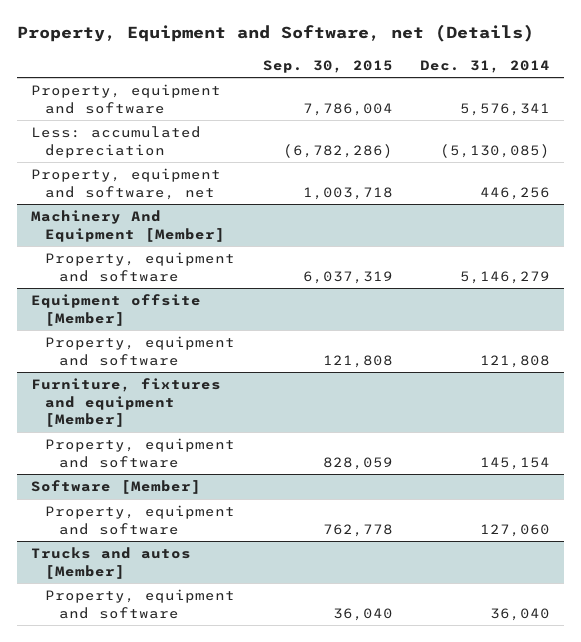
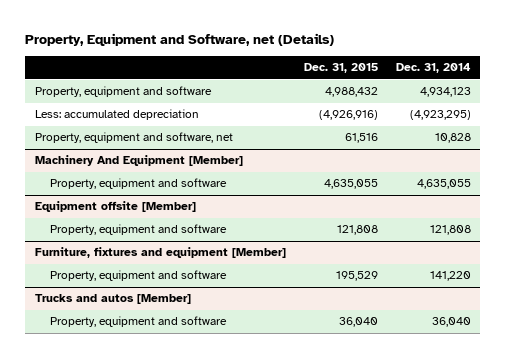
[262,59,393,73] Sep. 30, 2015 -> none
none -> [303,63,378,74] Dec. 31, 2015
[460,102,551,116] 5,576,341 -> [419,87,471,98] 4,934,123
[440,143,551,158] (5,130,085) -> [409,110,471,121] (4,923,295)
[480,186,551,200] 446,256 -> [434,133,471,144] 10,828
[460,270,551,284] 5,146,279 -> [416,179,471,190] 4,635,055
[30,480,201,495] Software [Member] -> none
[44,505,235,535] Property, equipment and software -> none
[480,456,551,470] 145,154 -> [429,271,471,282] 141,220

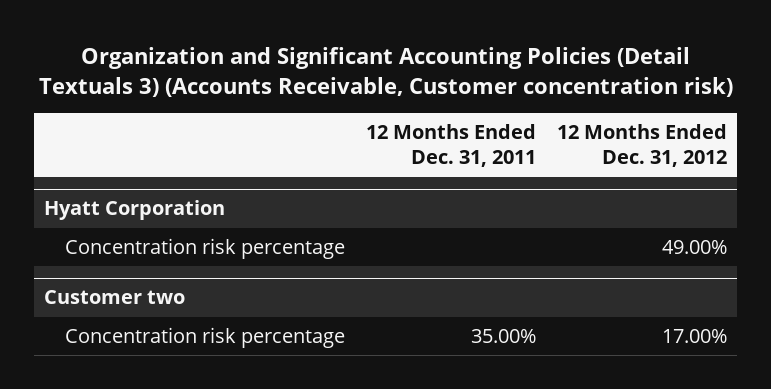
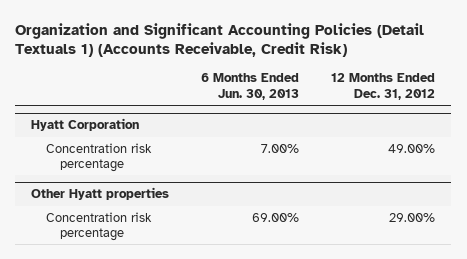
[38,47,733,98] Organization and Significant Accounting Policies (Detail Textuals 3) (Accounts Receivable, Customer concentration risk) -> [15,22,425,58] Organization and Significant Accounting Policies (Detail Textuals 1) (Accounts Receivable, Credit Risk)
[365,124,536,167] 12 Months Ended Dec. 31, 2011 -> none
none -> [201,73,300,100] 6 Months Ended Jun. 30, 2013
[44,290,186,305] Customer two -> none
none -> [31,187,170,201] Other Hyatt properties
[661,328,727,343] 17.00% -> [389,212,436,222] 29.00%

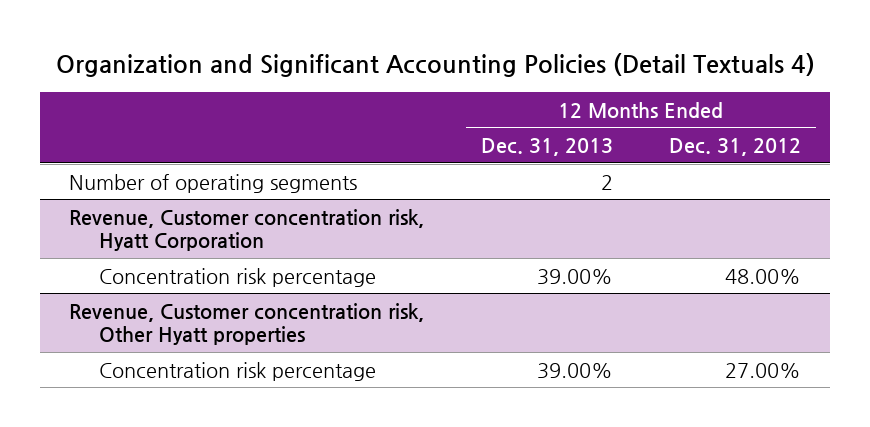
[15,22,425,58] Organization and Significant Accounting Policies (Detail Textuals 1) (Accounts Receivable, Credit Risk) -> [56,52,816,77] Organization and Significant Accounting Policies (Detail Textuals 4)
[201,73,300,100] 6 Months Ended Jun. 30, 2013 -> none
none -> [480,138,613,157] Dec. 31, 2013
[31,118,140,132] Hyatt Corporation -> none
[31,187,170,201] Other Hyatt properties -> none
none -> [68,173,357,193] Number of operating segments
none -> [68,208,424,252] Revenue, Customer concentration risk, Hyatt Corporation
[388,143,436,153] 49.00% -> [725,268,802,284] 48.00%
none -> [68,302,424,346] Revenue, Customer concentration risk, Other Hyatt properties
[389,212,436,222] 29.00% -> [725,362,802,378] 27.00%

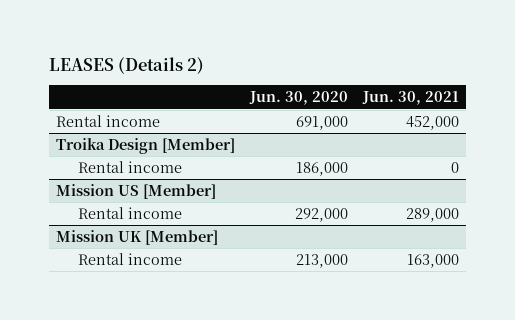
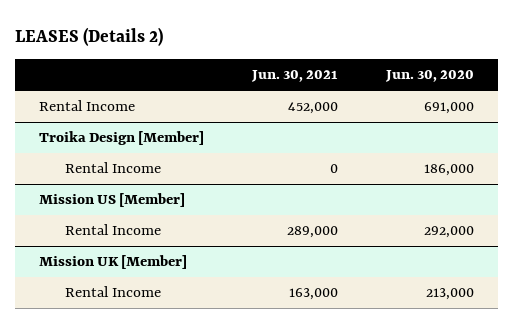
[55,114,160,127] Rental income -> [39,100,136,112] Rental Income
[77,160,182,173] Rental income -> [64,162,161,174] Rental Income
[77,206,182,219] Rental income -> [64,224,161,236] Rental Income
[77,252,182,265] Rental income -> [64,286,161,298] Rental Income

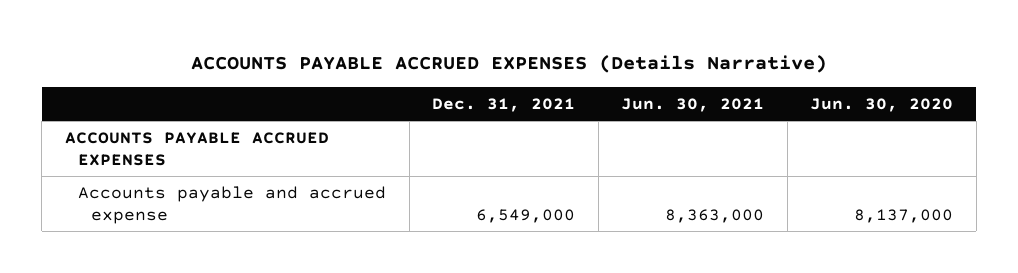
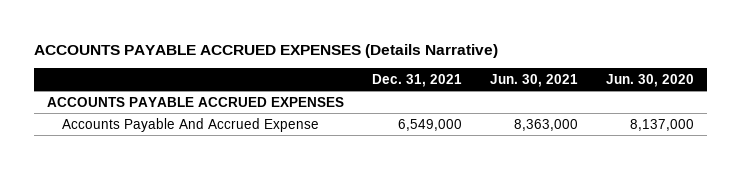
[78,185,387,224] Accounts payable and accrued expense -> [62,117,320,132] Accounts Payable And Accrued Expense

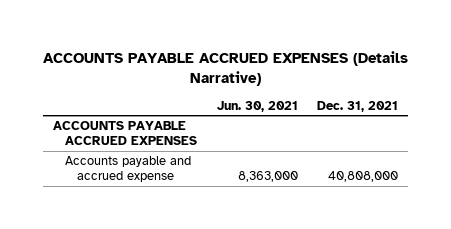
[605,73,694,87] Jun. 30, 2020 -> none
[62,117,320,132] Accounts Payable And Accrued Expense -> [64,156,191,183] Accounts payable and accrued expense
[398,118,463,131] 6,549,000 -> [328,171,399,183] 40,808,000

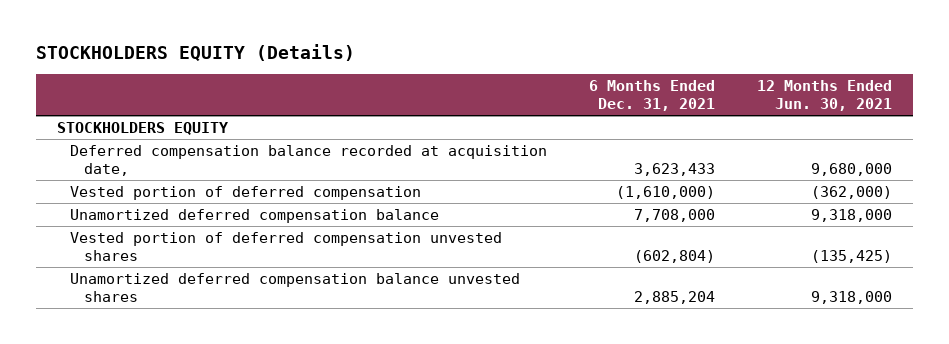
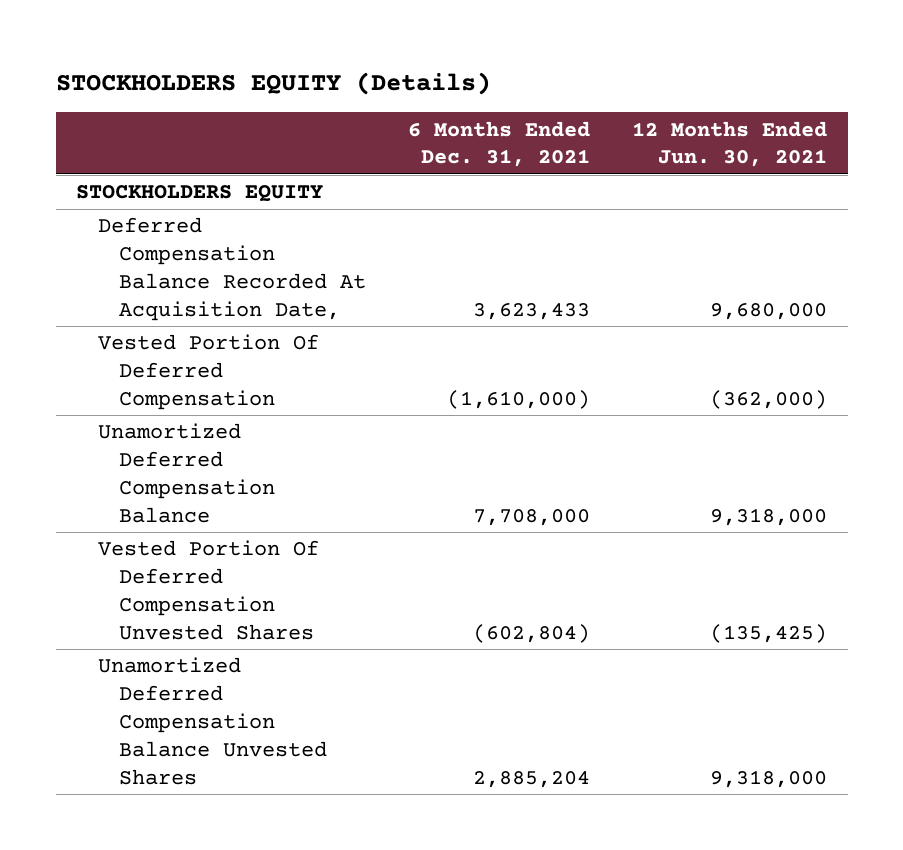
[70,144,548,177] Deferred compensation balance recorded at acquisition date, -> [97,217,367,321] Deferred Compensation Balance Recorded At Acquisition Date,
[70,185,422,200] Vested portion of deferred compensation -> [97,334,319,411] Vested Portion Of Deferred Compensation
[70,208,440,223] Unamortized deferred compensation balance -> [97,423,276,523] Unamortized Deferred Compensation Balance
[70,231,503,262] Vested portion of deferred compensation unvested shares -> [97,540,319,640] Vested Portion Of Deferred Compensation Unvested Shares
[70,272,521,303] Unamortized deferred compensation balance unvested shares -> [97,657,328,785] Unamortized Deferred Compensation Balance Unvested Shares

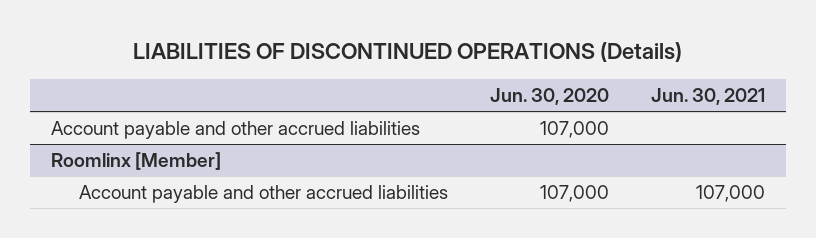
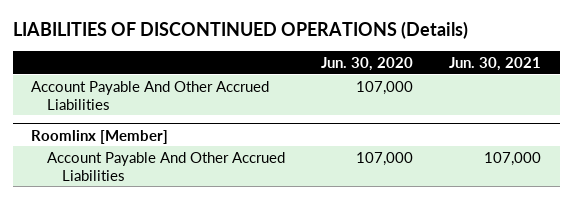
[50,121,420,140] Account payable and other accrued liabilities -> [31,80,270,110] Account Payable And Other Accrued Liabilities
[79,185,449,204] Account payable and other accrued liabilities -> [46,151,285,181] Account Payable And Other Accrued Liabilities

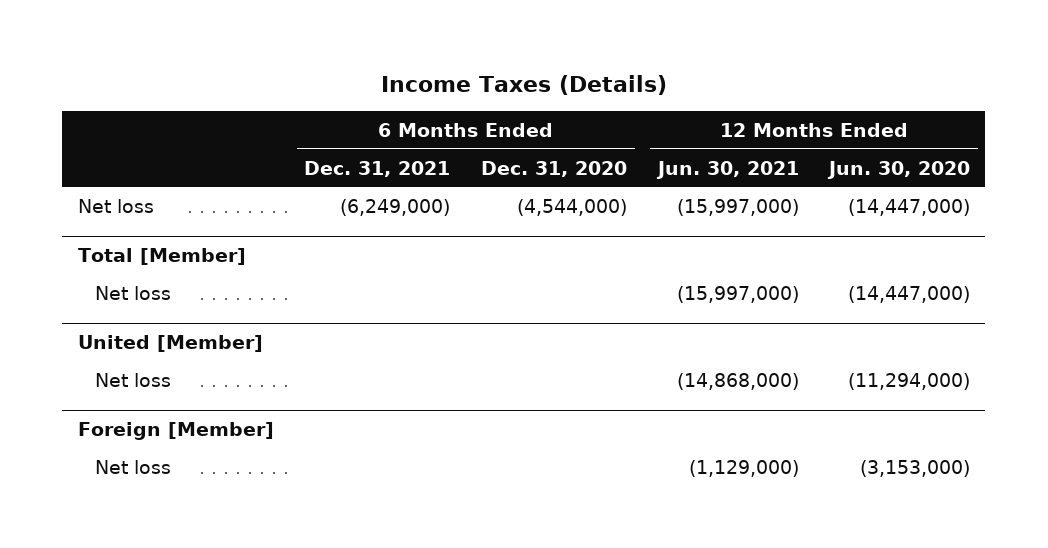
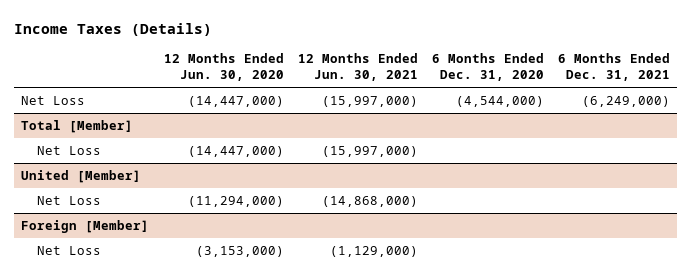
[77,198,154,213] Net loss -> [21,96,86,106] Net Loss
[95,285,172,300] Net loss -> [36,146,101,156] Net Loss
[95,372,172,387] Net loss -> [36,196,101,206] Net Loss
[95,459,172,474] Net loss -> [36,246,101,256] Net Loss

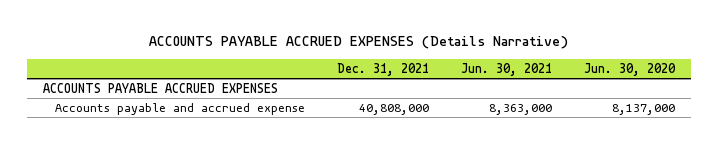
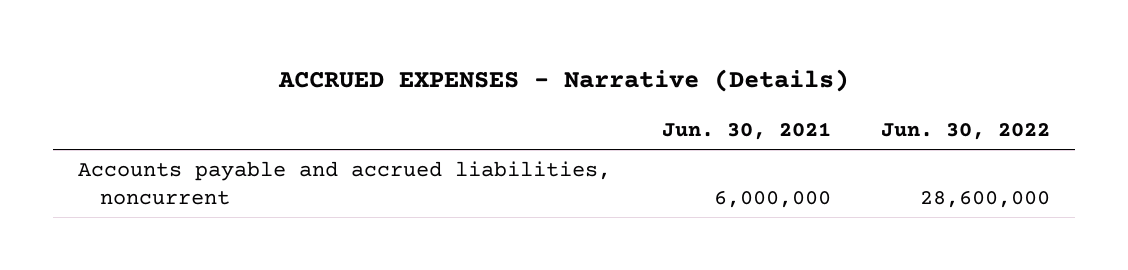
[149,36,569,50] ACCOUNTS PAYABLE ACCRUED EXPENSES (Details Narrative) -> [278,69,850,93] ACCRUED EXPENSES - Narrative (Details)
[337,62,430,76] Dec. 31, 2021 -> none
[584,62,677,76] Jun. 30, 2020 -> none
none -> [881,122,1051,140] Jun. 30, 2022
[43,82,279,93] ACCOUNTS PAYABLE ACCRUED EXPENSES -> none
[55,102,306,115] Accounts payable and accrued expense -> [78,161,612,205] Accounts payable and accrued liabilities, noncurrent
[489,103,553,115] 8,363,000 -> [713,190,831,208] 6,000,000

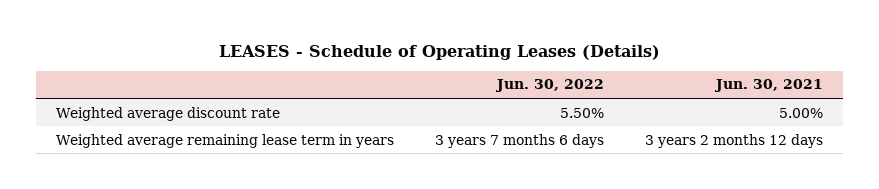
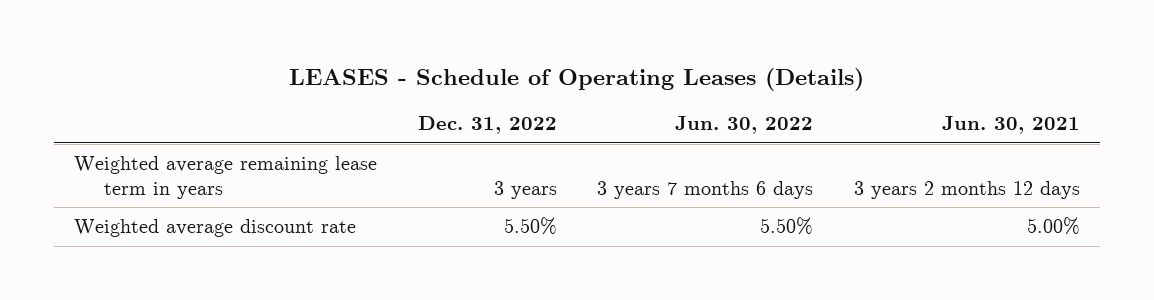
none -> [417,116,557,135] Dec. 31, 2022
[56,106,281,121] Weighted average discount rate -> [74,219,357,238] Weighted average discount rate

